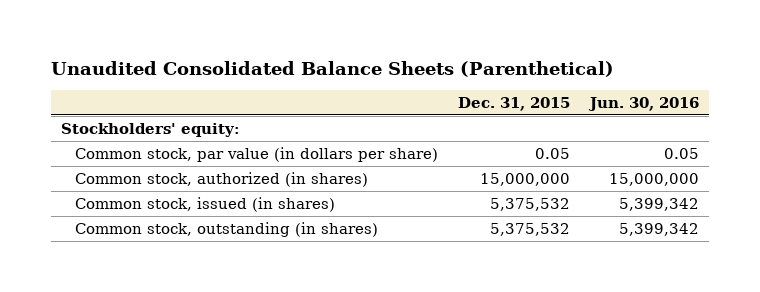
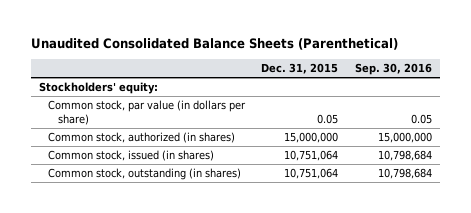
[588,96,700,111] Jun. 30, 2016 -> none
none -> [354,63,432,76] Sep. 30, 2016
[490,197,571,211] 5,375,532 -> [284,150,339,162] 10,751,064
[490,222,571,236] 5,375,532 -> [284,168,339,180] 10,751,064

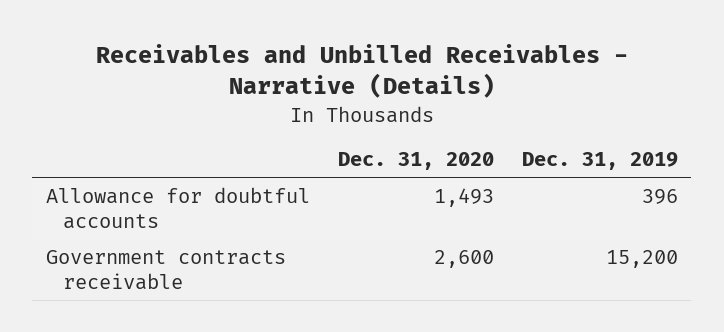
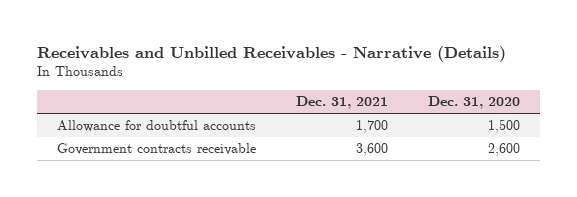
[521,152,678,171] Dec. 31, 2019 -> none
none -> [296,96,389,110] Dec. 31, 2021
[433,187,494,207] 1,493 -> [488,119,521,134] 1,500

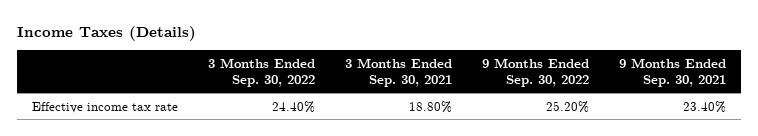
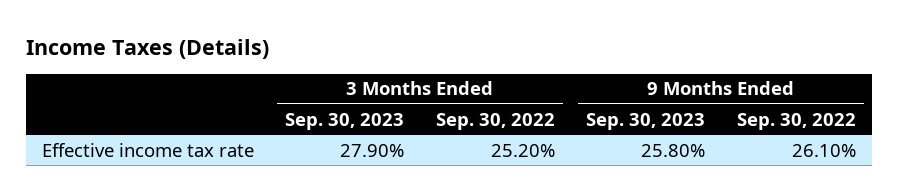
[344,57,452,87] 3 Months Ended Sep. 30, 2021 -> none
[618,57,726,87] 9 Months Ended Sep. 30, 2021 -> none
none -> [285,112,405,130] Sep. 30, 2023
none -> [586,112,706,130] Sep. 30, 2023
[271,100,315,113] 24.40% -> [490,143,555,157] 25.20%
[545,100,589,113] 25.20% -> [791,143,856,157] 26.10%

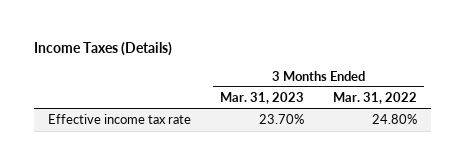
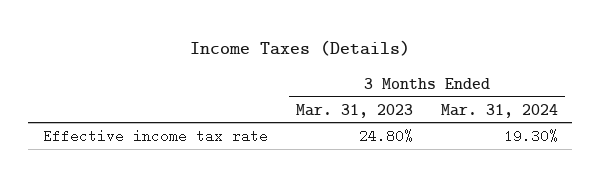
[333,92,418,105] Mar. 31, 2022 -> none
none -> [441,103,559,118] Mar. 31, 2024
[259,114,305,125] 23.70% -> [358,128,413,143] 24.80%

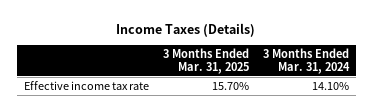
[295,103,413,118] Mar. 31, 2023 -> none
none -> [162,47,249,74] 3 Months Ended Mar. 31, 2025
[504,128,559,143] 19.30% -> [311,81,349,90] 14.10%

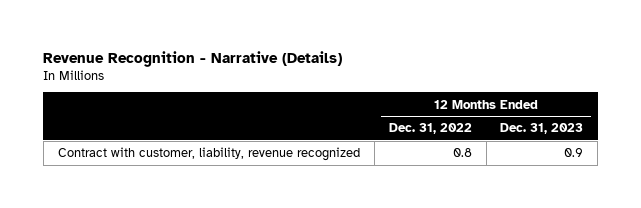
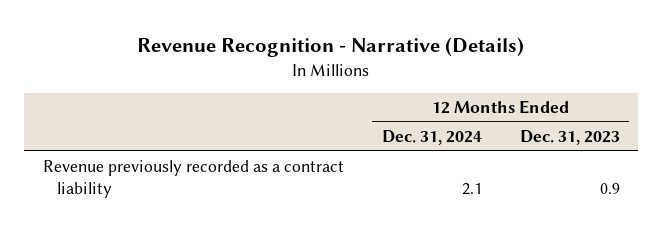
[388,123,472,135] Dec. 31, 2022 -> none
none -> [381,129,482,145] Dec. 31, 2024
[57,147,360,162] Contract with customer, liability, revenue recognized -> [43,160,345,198] Revenue previously recorded as a contract liability

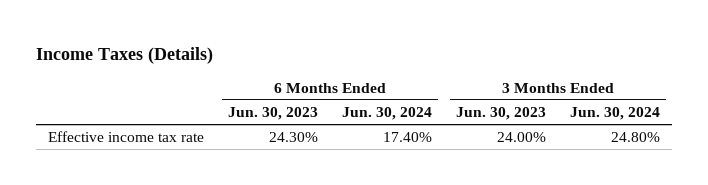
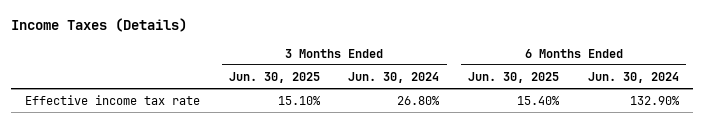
[227,107,318,121] Jun. 30, 2023 -> none
[456,107,547,121] Jun. 30, 2023 -> none
none -> [228,72,320,84] Jun. 30, 2025
none -> [468,72,560,84] Jun. 30, 2025
[383,132,433,143] 17.40% -> [629,96,680,106] 132.90%
[611,132,661,143] 24.80% -> [397,96,441,106] 26.80%

